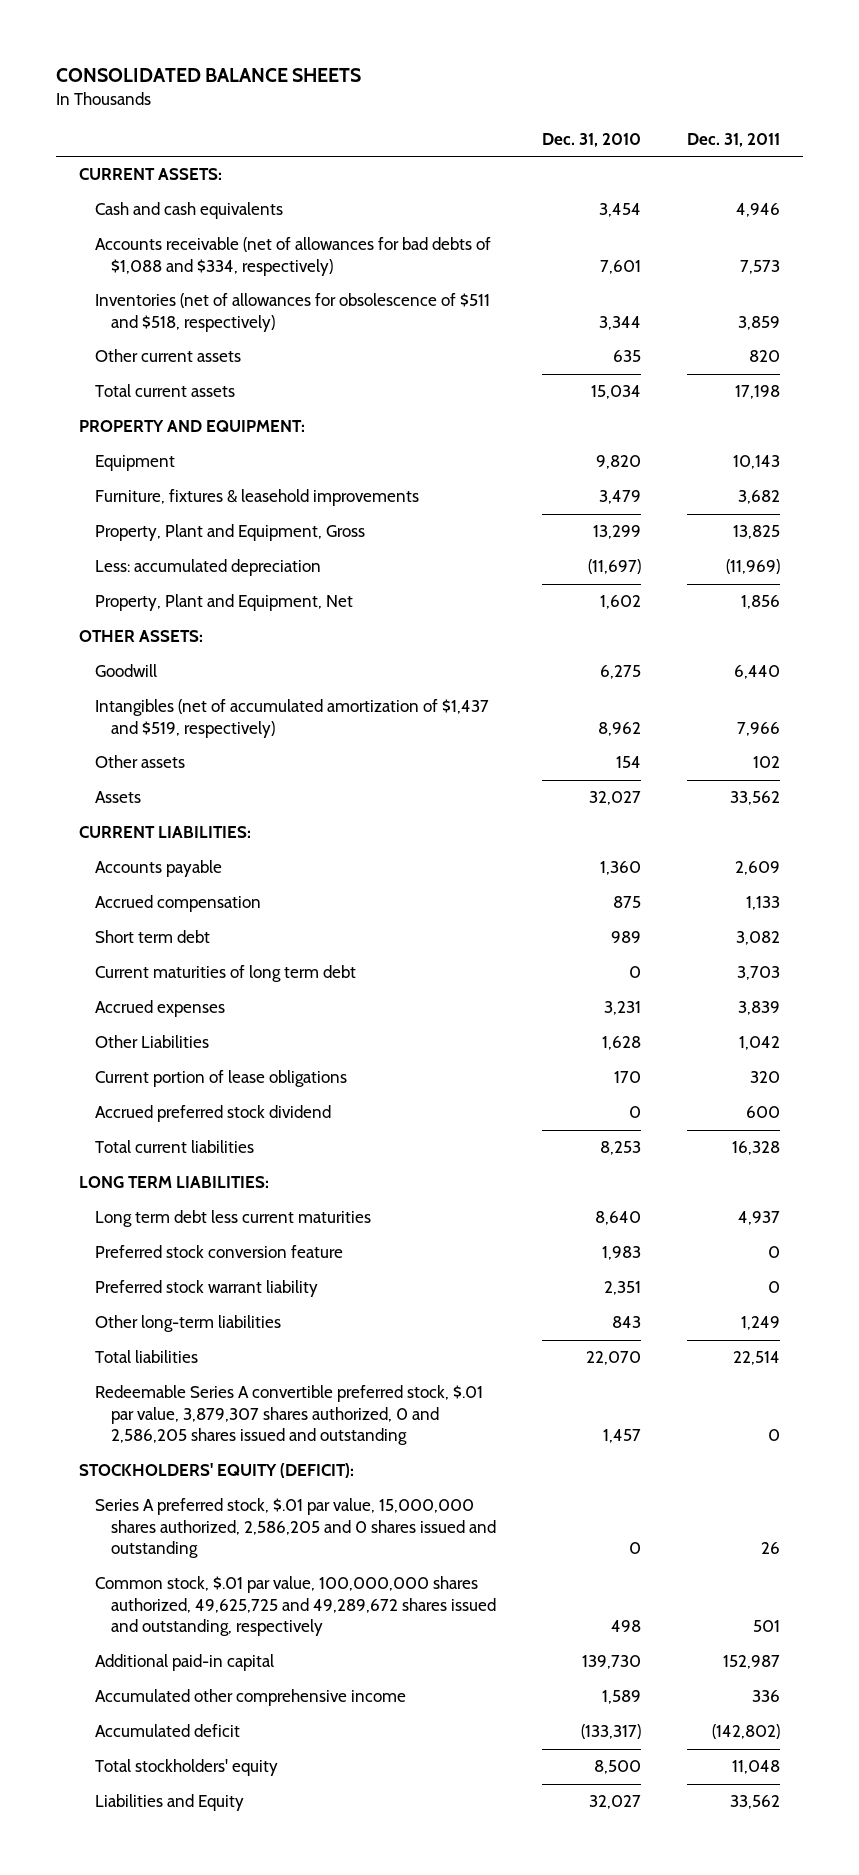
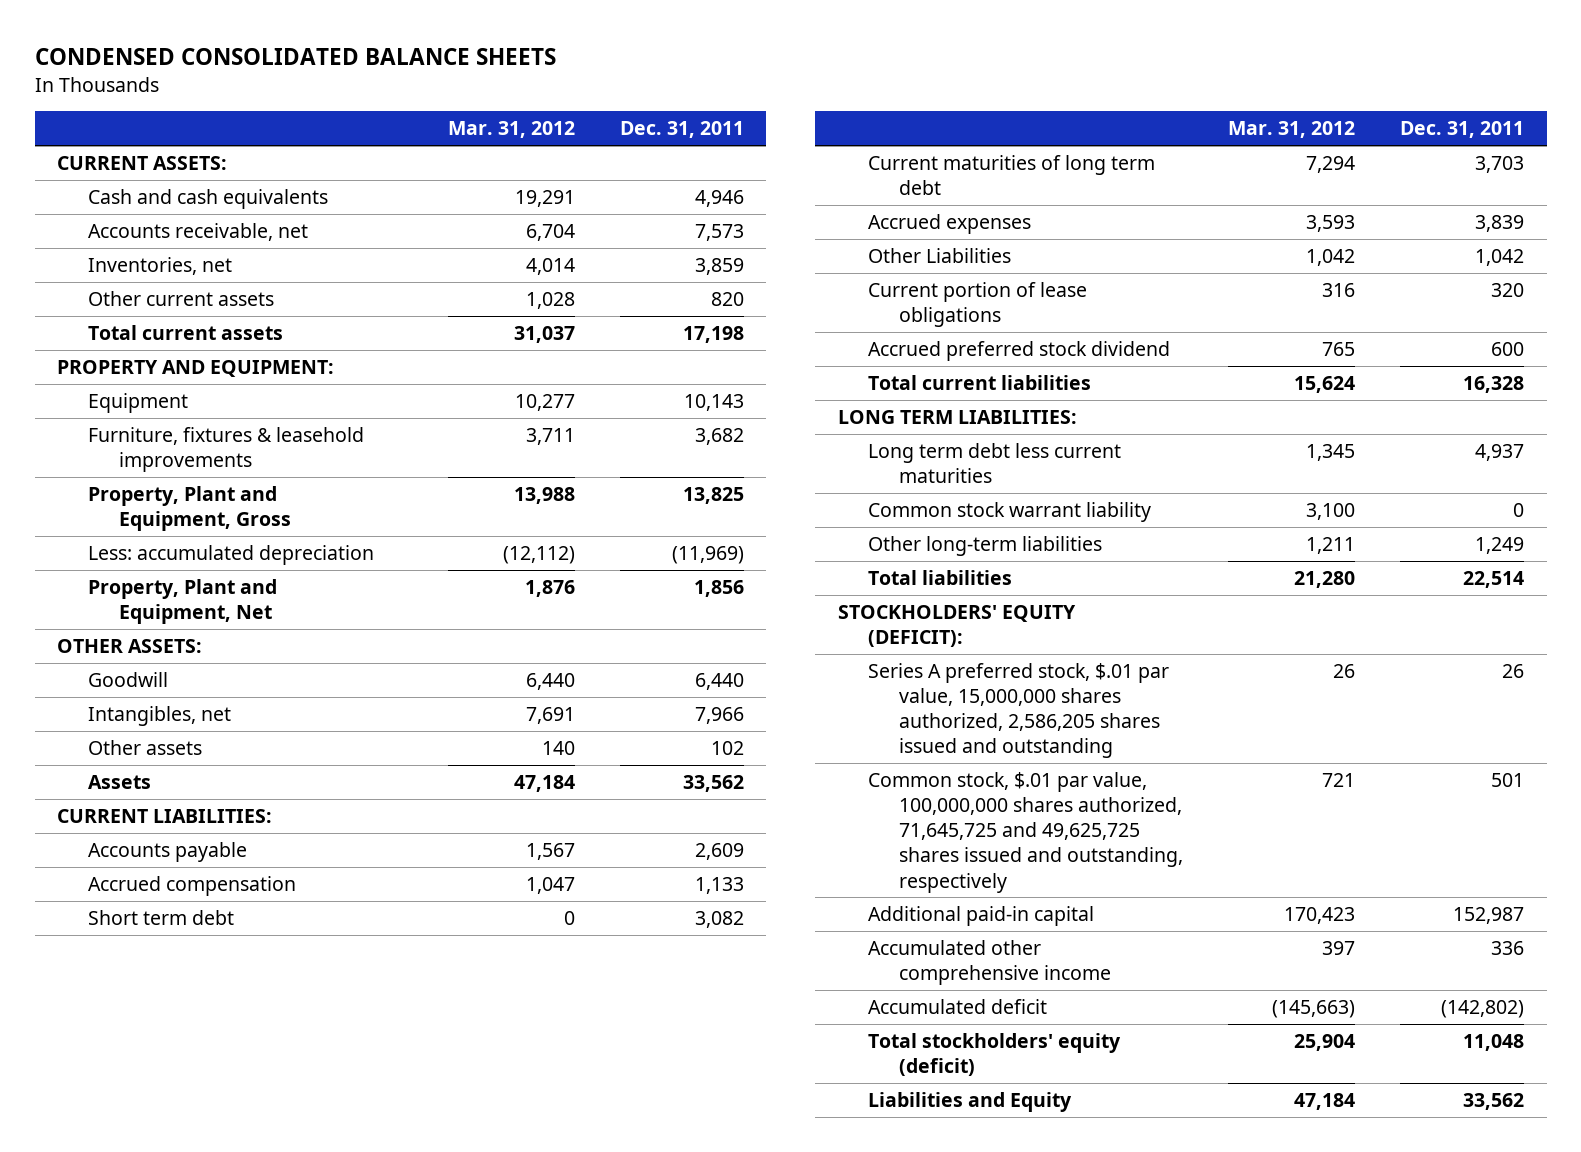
[55,67,361,82] CONSOLIDATED BALANCE SHEETS -> [34,48,556,66] CONDENSED CONSOLIDATED BALANCE SHEETS
[541,132,641,147] Dec. 31, 2010 -> none
none -> [447,121,575,139] Mar. 31, 2012
[94,237,491,276] Accounts receivable (net of allowances for bad debts of $1,088 and $334, respectively) -> [87,222,308,241] Accounts receivable, net
[94,293,490,332] Inventories (net of allowances for obsolescence of $511 and $518, respectively) -> [87,256,232,275] Inventories, net
[94,699,489,738] Intangibles (net of accumulated amortization of $1,437 and $519, respectively) -> [87,705,231,726] Intangibles, net
[94,1245,343,1259] Preferred stock conversion feature -> none
[94,1280,318,1298] Preferred stock warrant liability -> [868,501,1152,522] Common stock warrant liability
[94,1385,483,1446] Redeemable Series A convertible preferred stock, $.01 par value, 3,879,307 shares authorized, 0 and 2,586,205 shares issued and outstanding -> none
[94,1498,496,1559] Series A preferred stock, $.01 par value, 15,000,000 shares authorized, 2,586,205 and 0 shares issued and outstanding -> [868,662,1170,759] Series A preferred stock, $.01 par value, 15,000,000 shares authorized, 2,586,205 shares issued and outstanding
[94,1576,496,1637] Common stock, $.01 par value, 100,000,000 shares authorized, 49,625,725 and 49,289,672 shares issued and outstanding, respectively -> [868,771,1184,893] Common stock, $.01 par value, 100,000,000 shares authorized, 71,645,725 and 49,625,725 shares issued and outstanding, respectively
[94,1759,278,1777] Total stockholders' equity -> [868,1032,1122,1077] Total stockholders' equity (deficit)

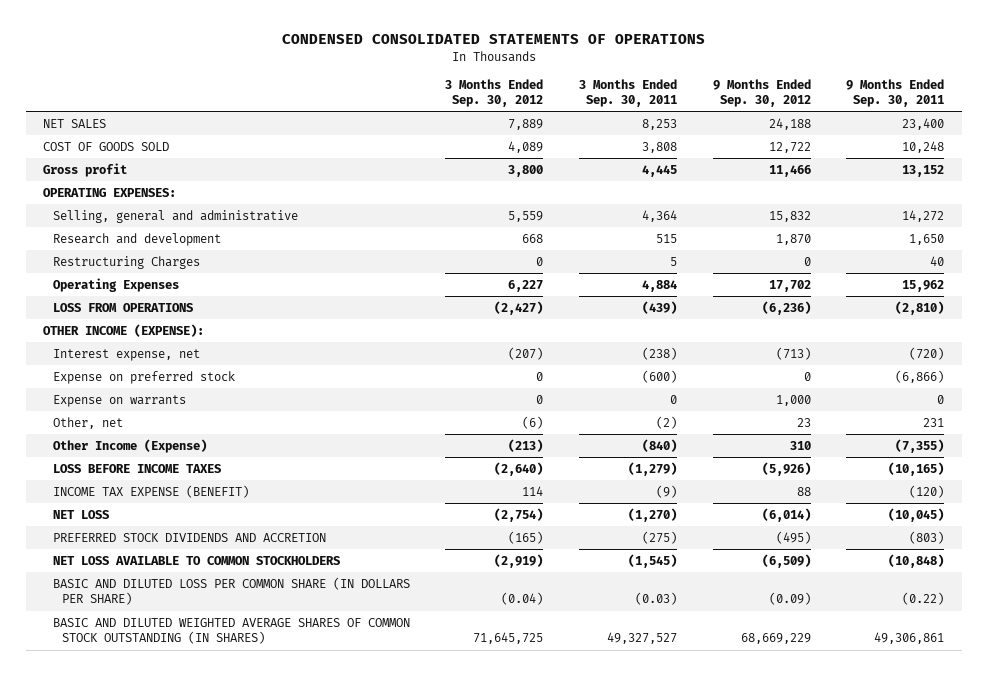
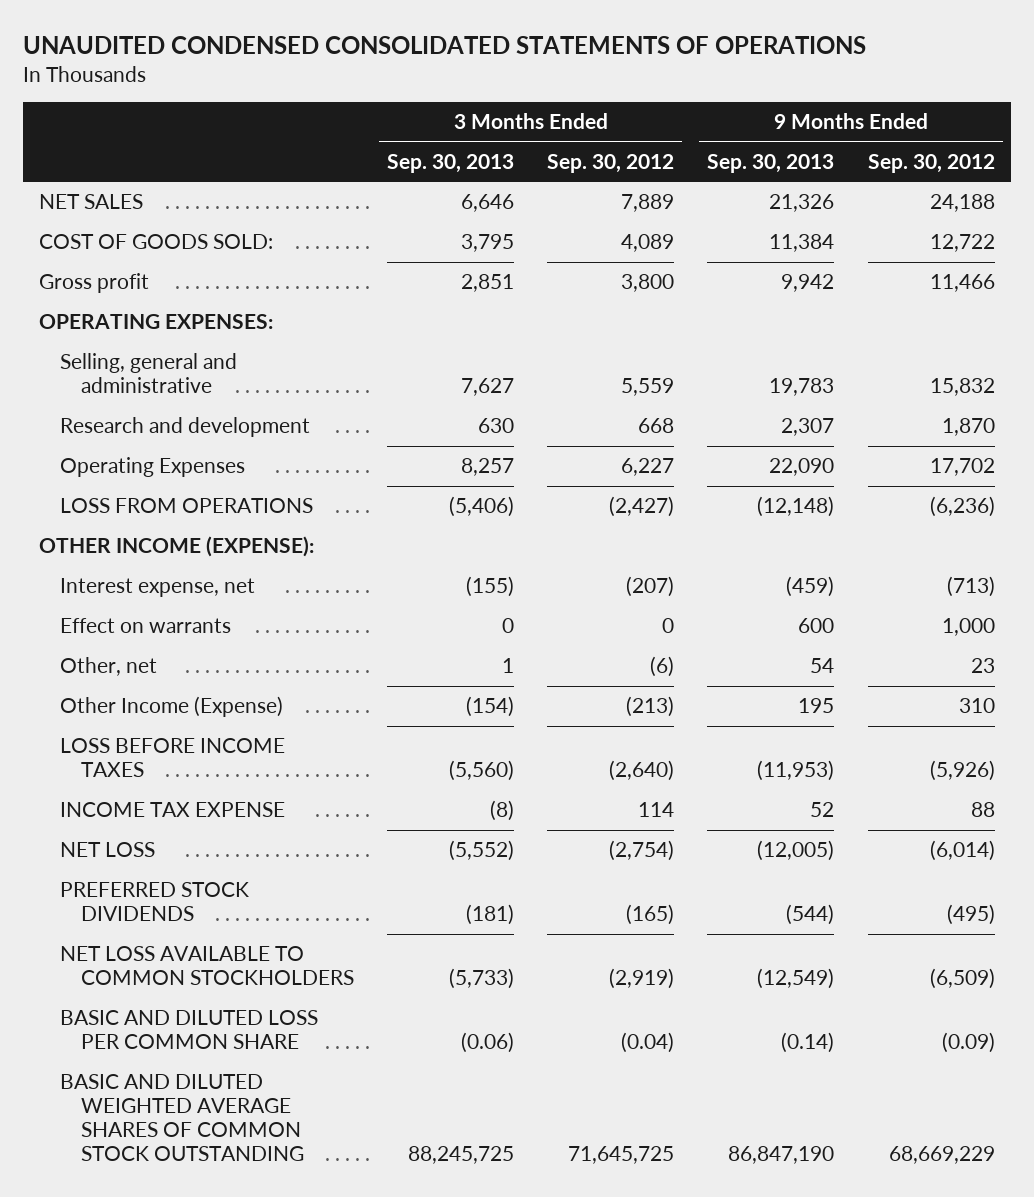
[281,34,705,45] CONDENSED CONSOLIDATED STATEMENTS OF OPERATIONS -> [22,36,866,55] UNAUDITED CONDENSED CONSOLIDATED STATEMENTS OF OPERATIONS
[579,78,678,108] 3 Months Ended Sep. 30, 2011 -> none
[846,78,945,108] 9 Months Ended Sep. 30, 2011 -> none
none -> [386,153,514,173] Sep. 30, 2013
none -> [707,153,835,173] Sep. 30, 2013
[43,141,170,151] COST OF GOODS SOLD -> [39,234,274,250] COST OF GOODS SOLD:
[52,255,200,269] Restructuring Charges -> none
[52,370,235,384] Expense on preferred stock -> none
[52,394,186,407] Expense on warrants -> [59,618,231,634] Effect on warrants
[52,484,249,498] INCOME TAX EXPENSE (BENEFIT) -> [59,802,285,818] INCOME TAX EXPENSE
[52,532,326,542] PREFERRED STOCK DIVIDENDS AND ACCRETION -> [59,882,249,922] PREFERRED STOCK DIVIDENDS
[52,576,410,606] BASIC AND DILUTED LOSS PER COMMON SHARE (IN DOLLARS PER SHARE) -> [59,1010,318,1050] BASIC AND DILUTED LOSS PER COMMON SHARE
[52,617,410,645] BASIC AND DILUTED WEIGHTED AVERAGE SHARES OF COMMON STOCK OUTSTANDING (IN SHARES) -> [59,1074,304,1162] BASIC AND DILUTED WEIGHTED AVERAGE SHARES OF COMMON STOCK OUTSTANDING

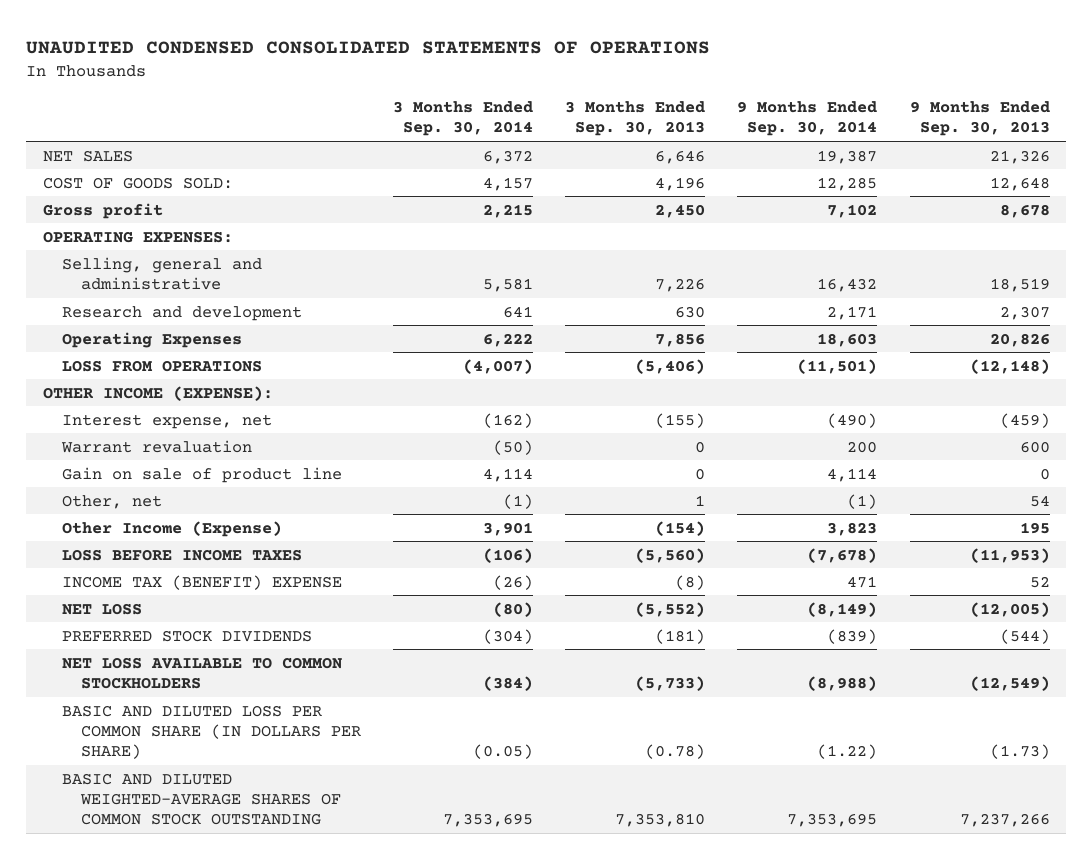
[547,153,675,173] Sep. 30, 2012 -> none
[867,153,995,173] Sep. 30, 2012 -> none
none -> [393,101,534,137] 3 Months Ended Sep. 30, 2014
none -> [737,101,878,137] 9 Months Ended Sep. 30, 2014
[460,234,514,253] 3,795 -> [655,176,706,191] 4,196
[769,234,835,253] 11,384 -> [989,176,1050,191] 12,648
[460,274,514,293] 2,851 -> [655,203,706,218] 2,450
[781,274,835,293] 9,942 -> [999,203,1050,218] 8,678
[460,378,514,397] 7,627 -> [655,277,706,292] 7,226
[769,378,835,397] 19,783 -> [989,277,1050,292] 18,519
[460,458,514,477] 8,257 -> [655,332,706,347] 7,856
[769,458,835,477] 22,090 -> [989,332,1050,347] 20,826
[59,618,231,634] Effect on warrants -> none
none -> [60,439,252,453] Warrant revaluation
none -> [61,466,342,483] Gain on sale of product line
[59,802,285,818] INCOME TAX EXPENSE -> [61,574,342,590] INCOME TAX (BENEFIT) EXPENSE
[59,1010,318,1050] BASIC AND DILUTED LOSS PER COMMON SHARE -> [61,704,361,760] BASIC AND DILUTED LOSS PER COMMON SHARE (IN DOLLARS PER SHARE)
[460,1032,514,1054] (0.06) -> [645,744,706,760] (0.78)
[781,1032,835,1054] (0.14) -> [989,744,1050,760] (1.73)
[59,1074,304,1162] BASIC AND DILUTED WEIGHTED AVERAGE SHARES OF COMMON STOCK OUTSTANDING -> [61,772,341,826] BASIC AND DILUTED WEIGHTED-AVERAGE SHARES OF COMMON STOCK OUTSTANDING
[407,1146,514,1165] 88,245,725 -> [615,813,706,828] 7,353,810
[728,1146,835,1165] 86,847,190 -> [959,813,1050,828] 7,237,266

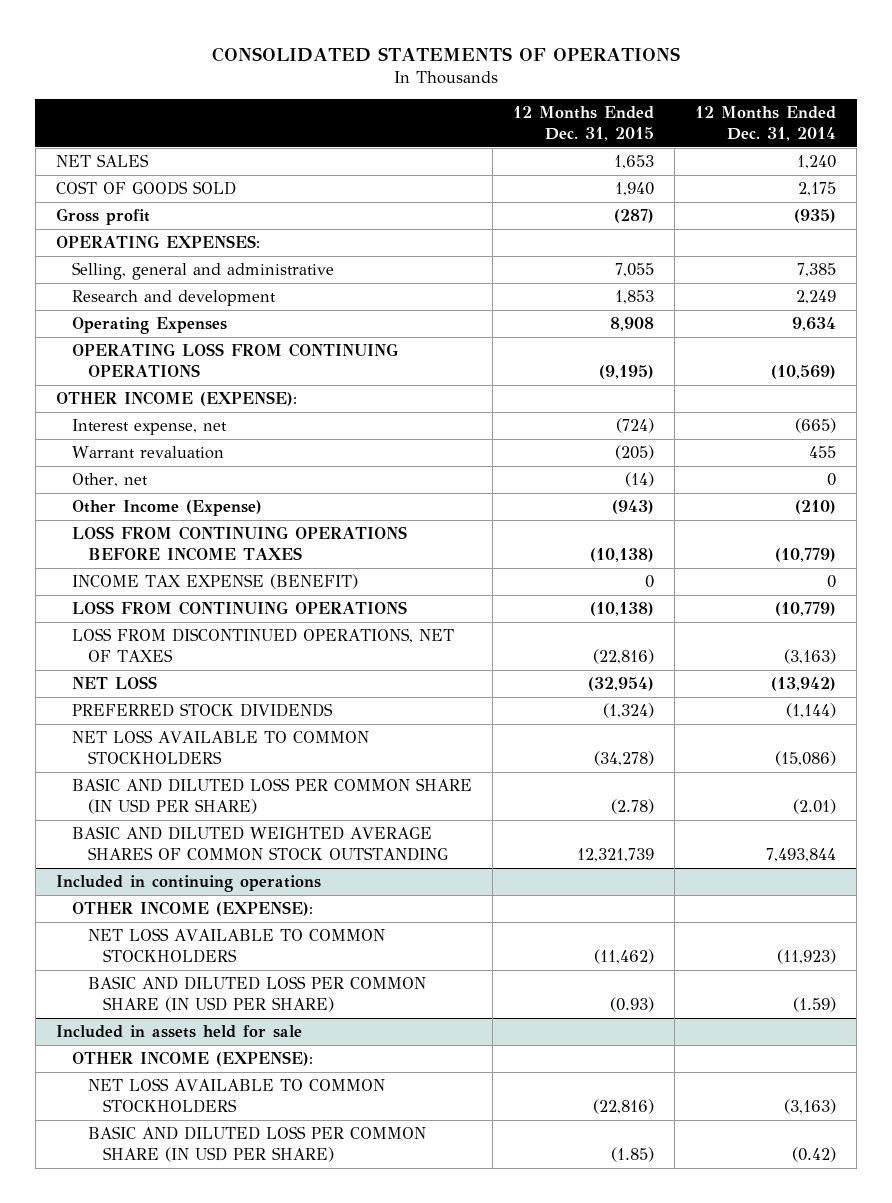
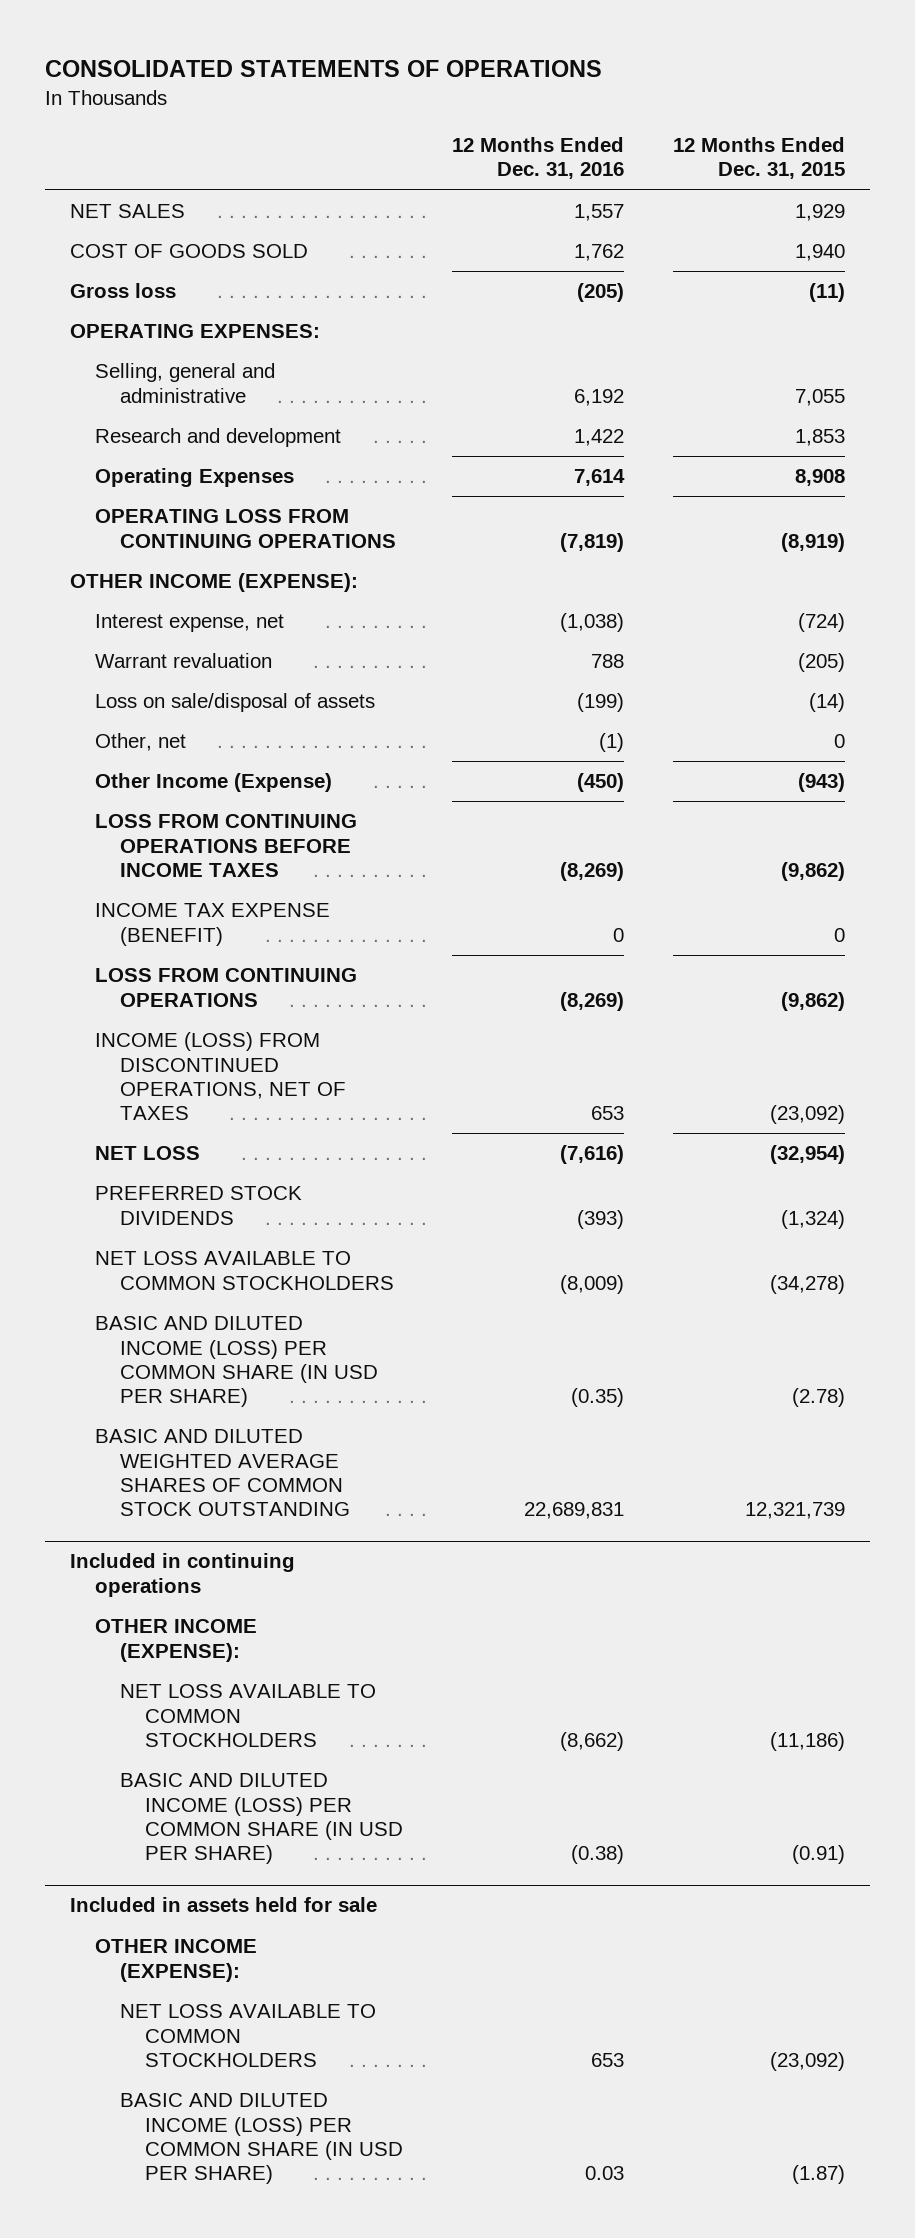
[695,106,837,141] 12 Months Ended Dec. 31, 2014 -> none
none -> [451,137,624,180] 12 Months Ended Dec. 31, 2016
[614,155,655,170] 1,653 -> [795,204,846,222] 1,929
[56,208,151,226] Gross profit -> [69,283,176,299] Gross loss
[614,209,655,224] (287) -> [809,283,846,303] (11)
[599,364,655,379] (9,195) -> [781,532,846,552] (8,919)
none -> [94,693,375,713] Loss on sale/disposal of assets
[625,472,655,488] (14) -> [834,734,846,749] 0
[590,547,655,562] (10,138) -> [781,861,846,881] (9,862)
[590,602,655,617] (10,138) -> [781,991,846,1011] (9,862)
[71,628,454,662] LOSS FROM DISCONTINUED OPERATIONS, NET OF TAXES -> [94,1032,346,1121] INCOME (LOSS) FROM DISCONTINUED OPERATIONS, NET OF TAXES
[593,648,655,664] (22,816) -> [770,1105,846,1125] (23,092)
[71,778,472,814] BASIC AND DILUTED LOSS PER COMMON SHARE (IN USD PER SHARE) -> [94,1316,378,1408] BASIC AND DILUTED INCOME (LOSS) PER COMMON SHARE (IN USD PER SHARE)
[594,948,655,964] (11,462) -> [770,1731,846,1751] (11,186)
[87,976,426,1012] BASIC AND DILUTED LOSS PER COMMON SHARE (IN USD PER SHARE) -> [119,1773,403,1865] BASIC AND DILUTED INCOME (LOSS) PER COMMON SHARE (IN USD PER SHARE)
[610,996,655,1012] (0.93) -> [792,1845,846,1865] (0.91)
[593,1098,655,1114] (22,816) -> [770,2051,846,2071] (23,092)
[87,1126,426,1162] BASIC AND DILUTED LOSS PER COMMON SHARE (IN USD PER SHARE) -> [119,2093,403,2185] BASIC AND DILUTED INCOME (LOSS) PER COMMON SHARE (IN USD PER SHARE)
[611,1146,655,1162] (1.85) -> [792,2165,846,2185] (1.87)

